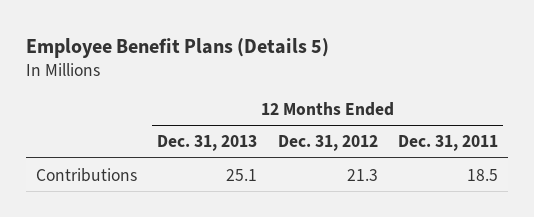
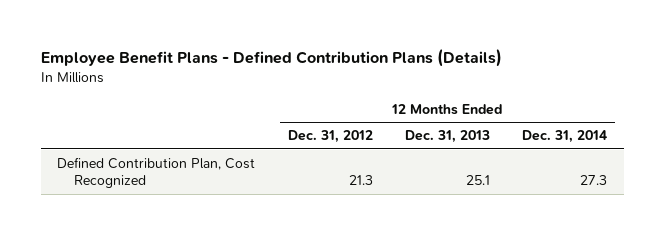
[25,37,329,58] Employee Benefit Plans (Details 5) -> [41,49,503,68] Employee Benefit Plans - Defined Contribution Plans (Details)
[398,135,499,152] Dec. 31, 2011 -> none
none -> [522,130,608,144] Dec. 31, 2014
[35,167,137,182] Contributions -> [57,156,256,189] Defined Contribution Plan, Cost Recognized

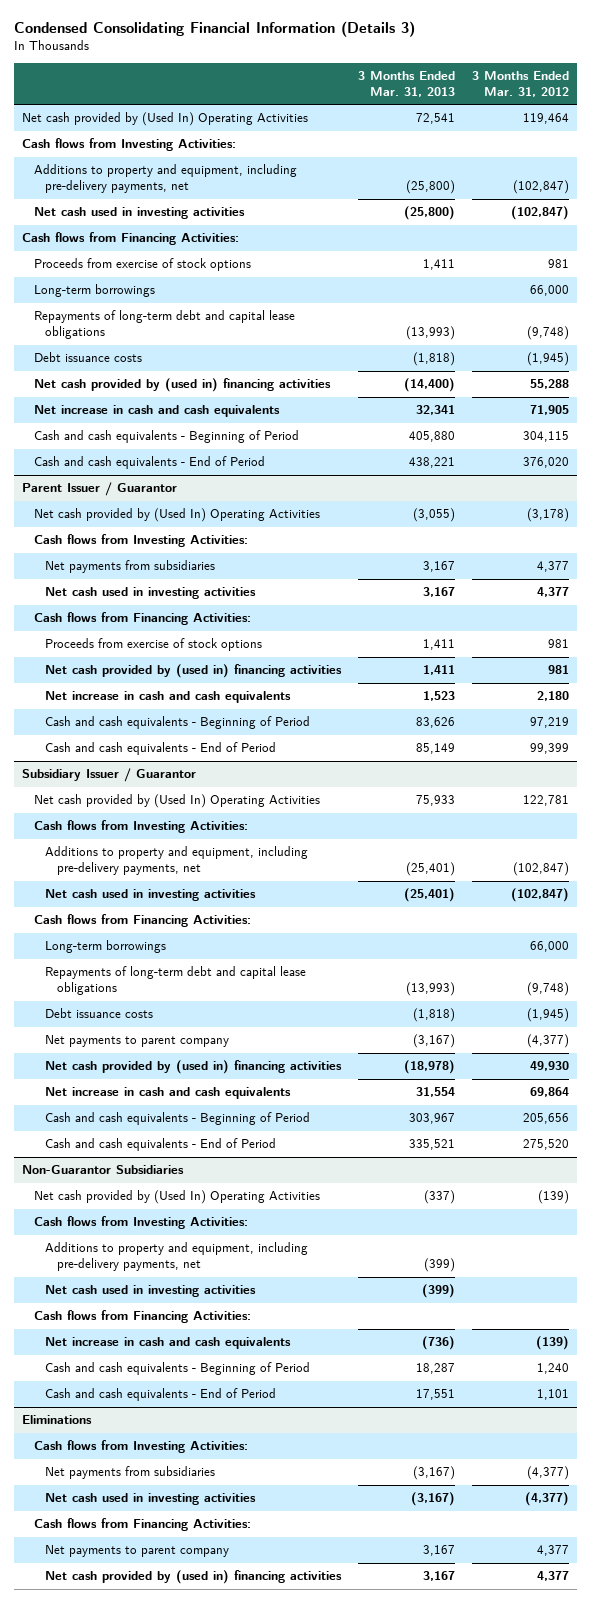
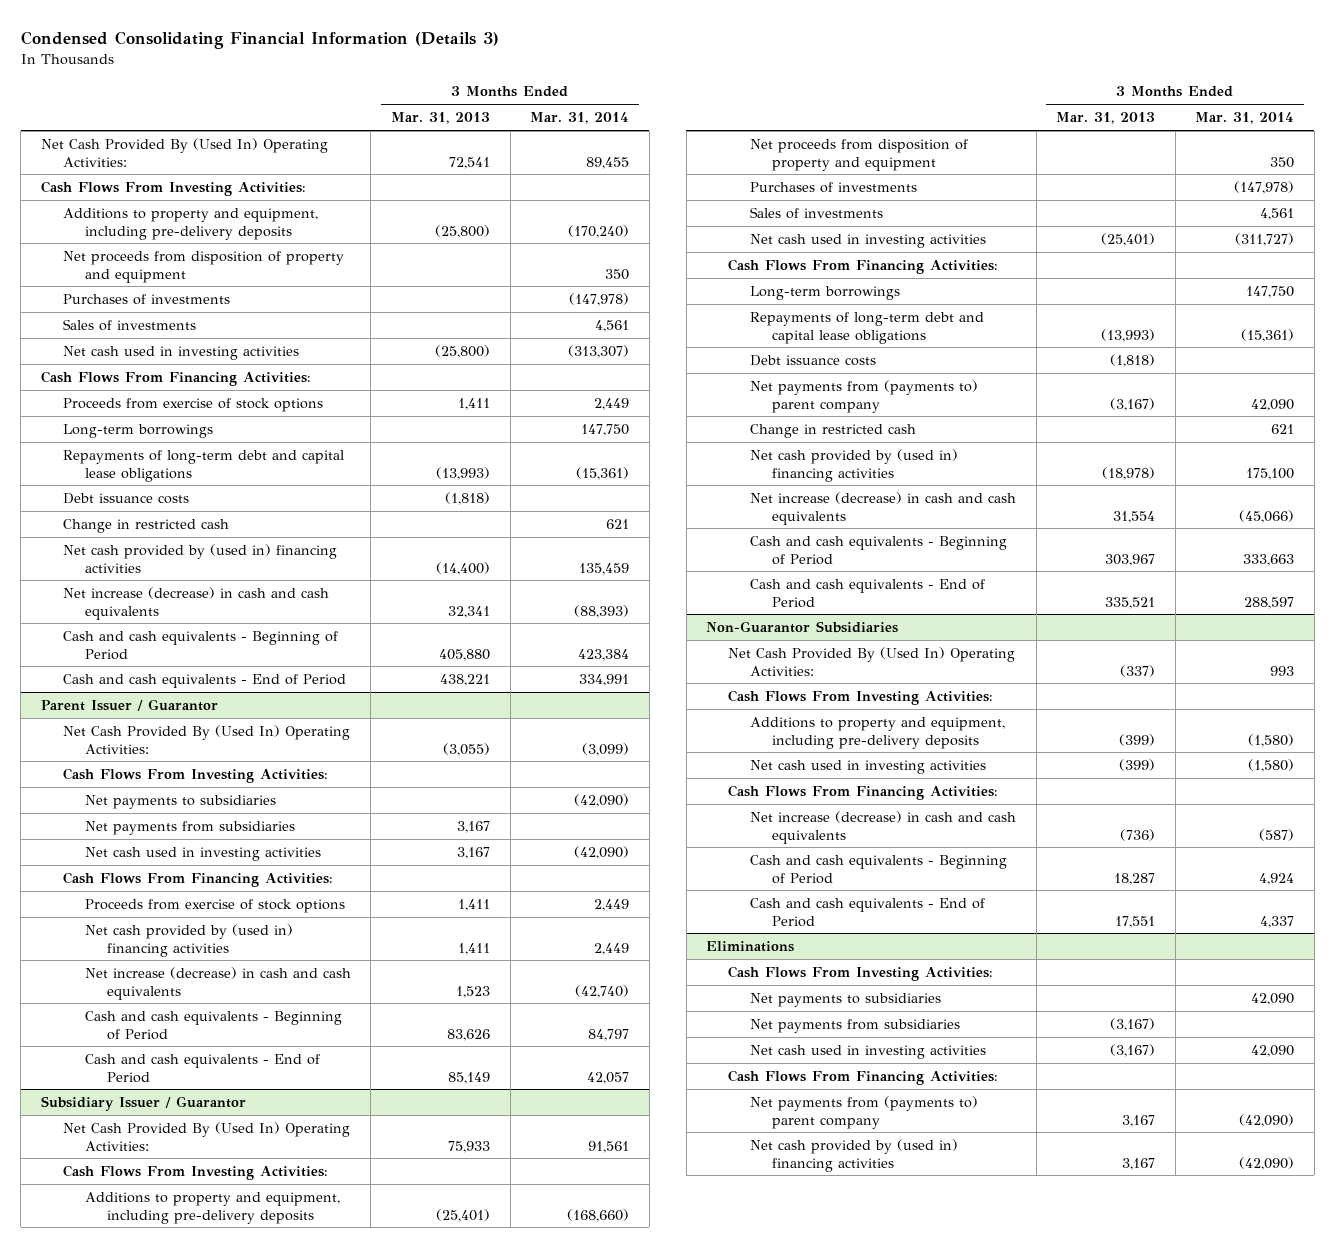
[471,70,569,97] 3 Months Ended Mar. 31, 2012 -> none
none -> [530,112,630,125] Mar. 31, 2014
[21,112,308,127] Net cash provided by (Used In) Operating Activities -> [41,138,329,167] Net Cash Provided By (Used In) Operating Activities:
[21,138,236,152] Cash flows from Investing Activities: -> [41,181,307,197] Cash Flows From Investing Activities:
[33,164,297,194] Additions to property and equipment, including pre-delivery payments, net -> [62,208,318,240] Additions to property and equipment, including pre-delivery deposits
none -> [62,251,344,283] Net proceeds from disposition of property and equipment
none -> [62,294,230,306] Purchases of investments
none -> [62,319,196,332] Sales of investments
[21,232,239,246] Cash flows from Financing Activities: -> [41,371,312,387] Cash Flows From Financing Activities:
none -> [62,519,229,534] Change in restricted cash
[33,405,280,418] Net increase in cash and cash equivalents -> [62,587,329,620] Net increase (decrease) in cash and cash equivalents
[33,508,320,523] Net cash provided by (Used In) Operating Activities -> [62,725,350,754] Net Cash Provided By (Used In) Operating Activities:
[33,534,248,548] Cash flows from Investing Activities: -> [62,768,328,784] Cash Flows From Investing Activities:
none -> [84,795,276,810] Net payments to subsidiaries
[33,612,251,626] Cash flows from Financing Activities: -> [62,872,333,888] Cash Flows From Financing Activities:
[45,691,292,704] Net increase in cash and cash equivalents -> [84,967,351,1000] Net increase (decrease) in cash and cash equivalents
[33,794,320,809] Net cash provided by (Used In) Operating Activities -> [62,1122,350,1151] Net Cash Provided By (Used In) Operating Activities:
[33,820,248,834] Cash flows from Investing Activities: -> [62,1165,328,1181] Cash Flows From Investing Activities:
[45,846,309,876] Additions to property and equipment, including pre-delivery payments, net -> [84,1192,340,1224] Additions to property and equipment, including pre-delivery deposits
none -> [749,139,968,171] Net proceeds from disposition of property and equipment
none -> [749,182,917,194] Purchases of investments
none -> [749,207,883,220] Sales of investments
[33,914,251,928] Cash flows from Financing Activities: -> [728,259,999,275] Cash Flows From Financing Activities:
[45,1035,230,1048] Net payments to parent company -> [749,380,978,413] Net payments from (payments to) parent company
none -> [749,424,916,439] Change in restricted cash
[45,1087,292,1100] Net increase in cash and cash equivalents -> [749,492,1016,525] Net increase (decrease) in cash and cash equivalents
[33,1190,320,1205] Net cash provided by (Used In) Operating Activities -> [728,647,1016,676] Net Cash Provided By (Used In) Operating Activities:
[33,1216,248,1230] Cash flows from Investing Activities: -> [728,690,994,706] Cash Flows From Investing Activities:
[45,1242,309,1272] Additions to property and equipment, including pre-delivery payments, net -> [749,717,1005,749] Additions to property and equipment, including pre-delivery deposits
[33,1310,251,1324] Cash flows from Financing Activities: -> [728,785,999,801] Cash Flows From Financing Activities:
[45,1337,292,1350] Net increase in cash and cash equivalents -> [749,811,1016,844] Net increase (decrease) in cash and cash equivalents
[33,1440,248,1454] Cash flows from Investing Activities: -> [728,966,994,982] Cash Flows From Investing Activities:
none -> [749,993,941,1008] Net payments to subsidiaries
[33,1518,251,1532] Cash flows from Financing Activities: -> [728,1070,999,1086] Cash Flows From Financing Activities:
[45,1545,230,1558] Net payments to parent company -> [749,1096,978,1129] Net payments from (payments to) parent company

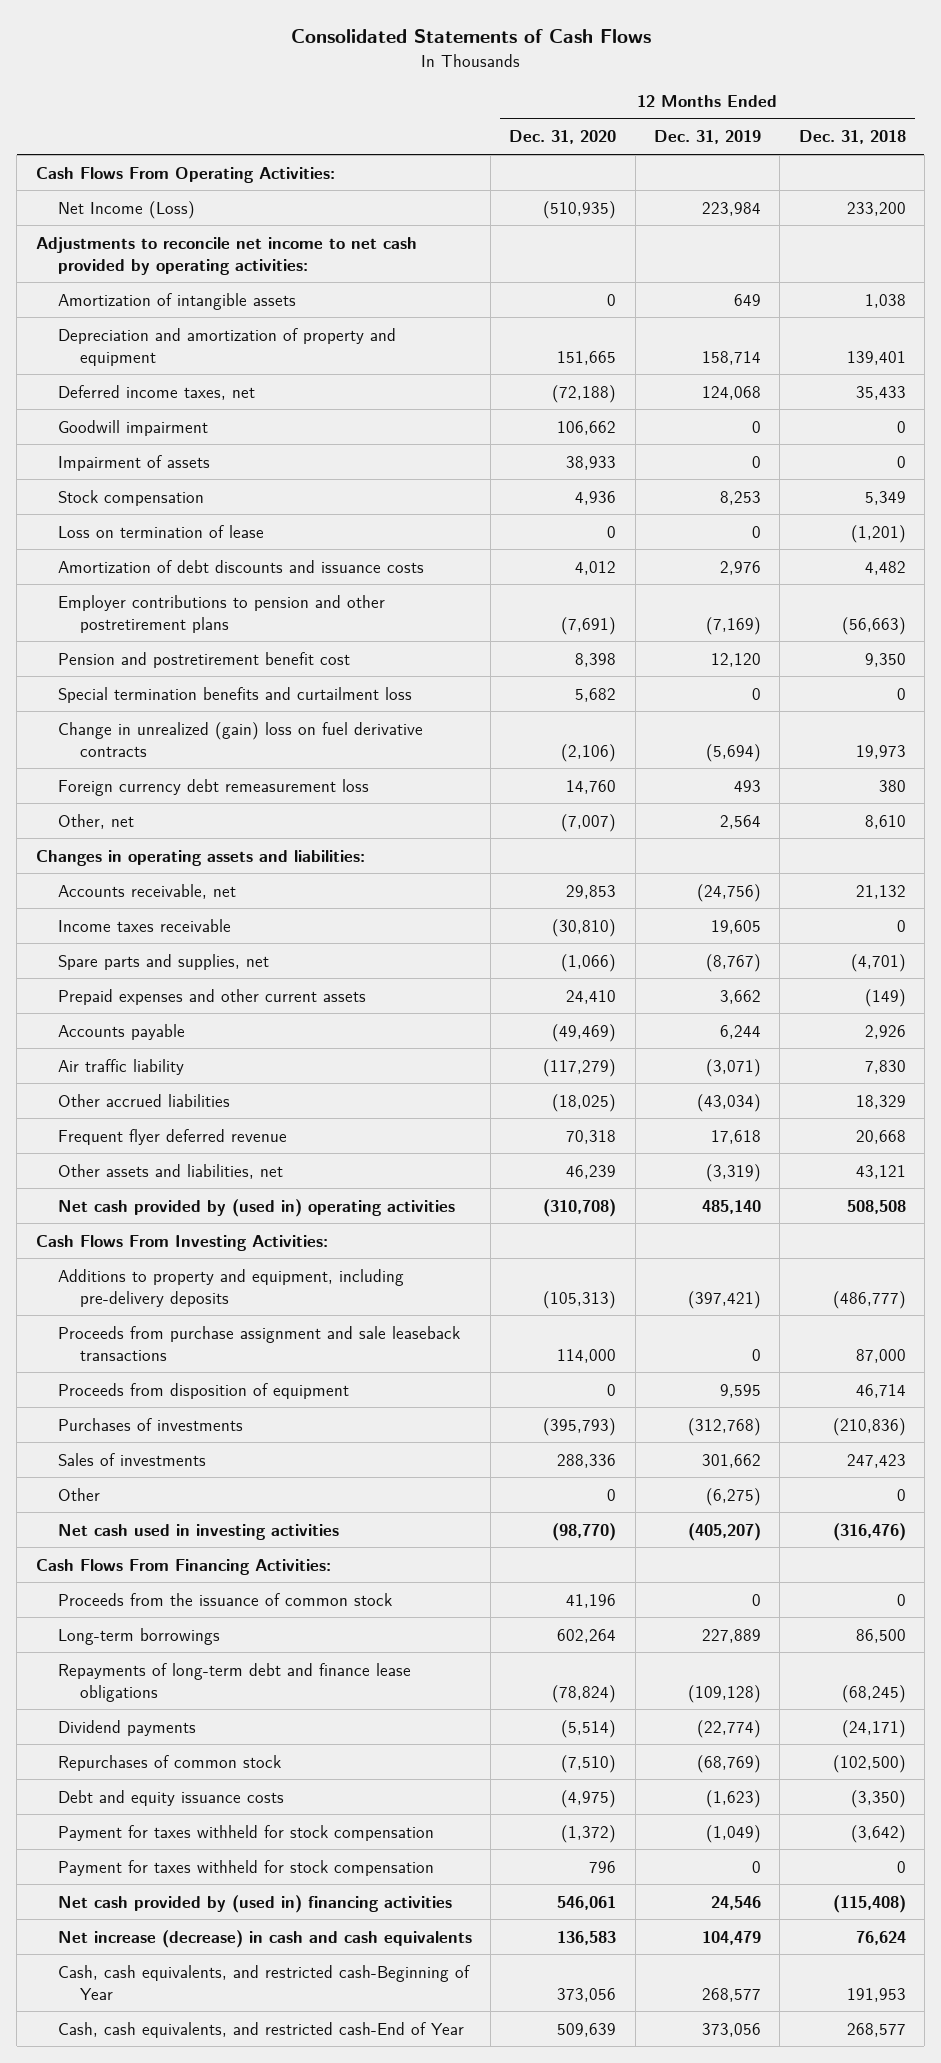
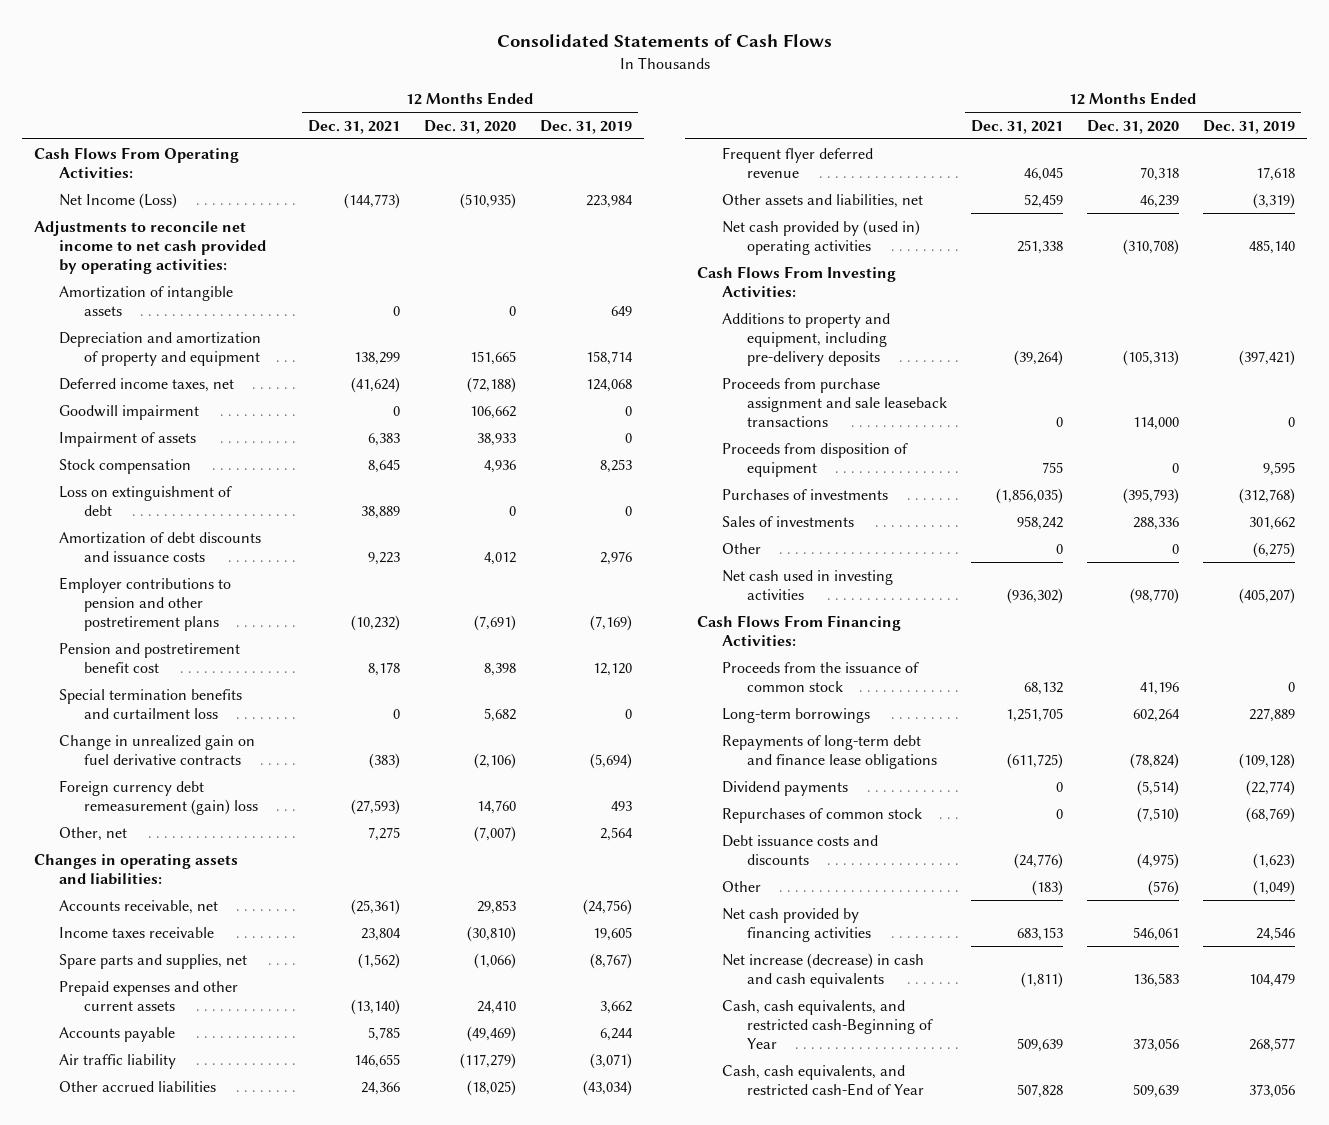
[798,130,906,145] Dec. 31, 2018 -> none
none -> [307,119,400,134] Dec. 31, 2021
[57,524,264,538] Loss on termination of lease -> none
none -> [58,485,232,516] Loss on extinguishment of debt
[57,721,423,757] Change in unrealized (gain) loss on fuel derivative contracts -> [58,734,255,765] Change in unrealized gain on fuel derivative contracts
[57,778,369,796] Foreign currency debt remeasurement loss -> [58,779,258,815] Foreign currency debt remeasurement (gain) loss
[57,1824,434,1841] Payment for taxes withheld for stock compensation -> none
[57,1859,434,1876] Payment for taxes withheld for stock compensation -> none
[57,1789,284,1806] Debt and equity issuance costs -> [721,834,878,865] Debt issuance costs and discounts
none -> [721,880,761,892] Other
[57,1894,452,1913] Net cash provided by (used in) financing activities -> [721,907,871,942] Net cash provided by financing activities

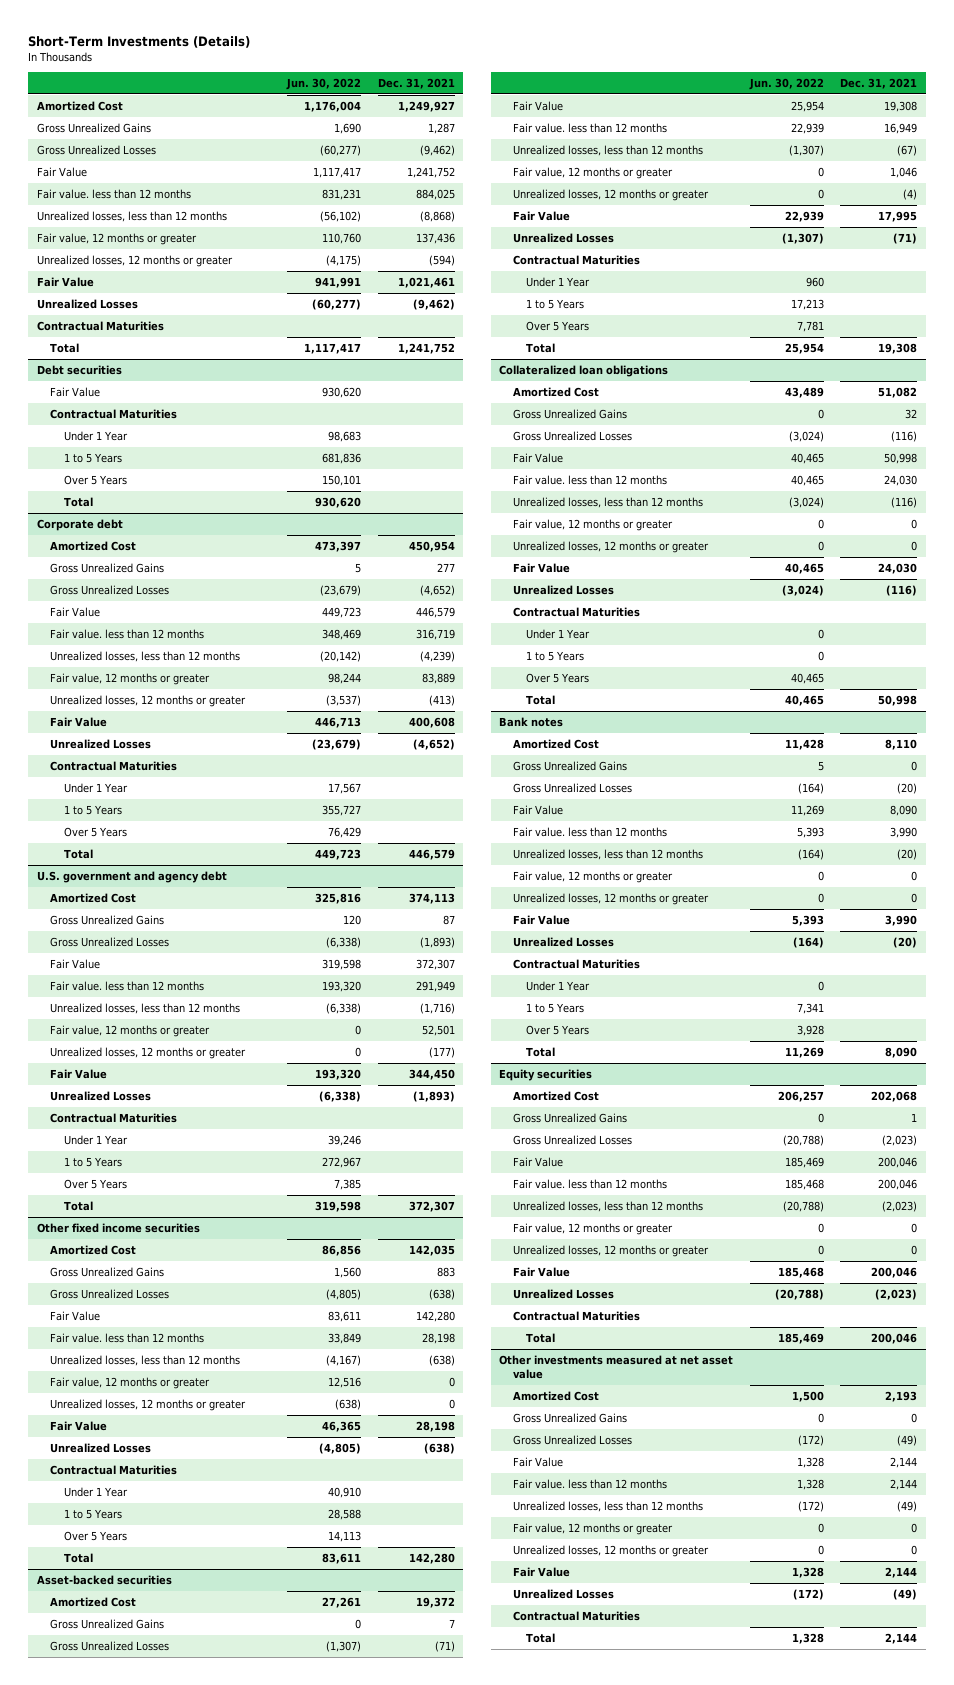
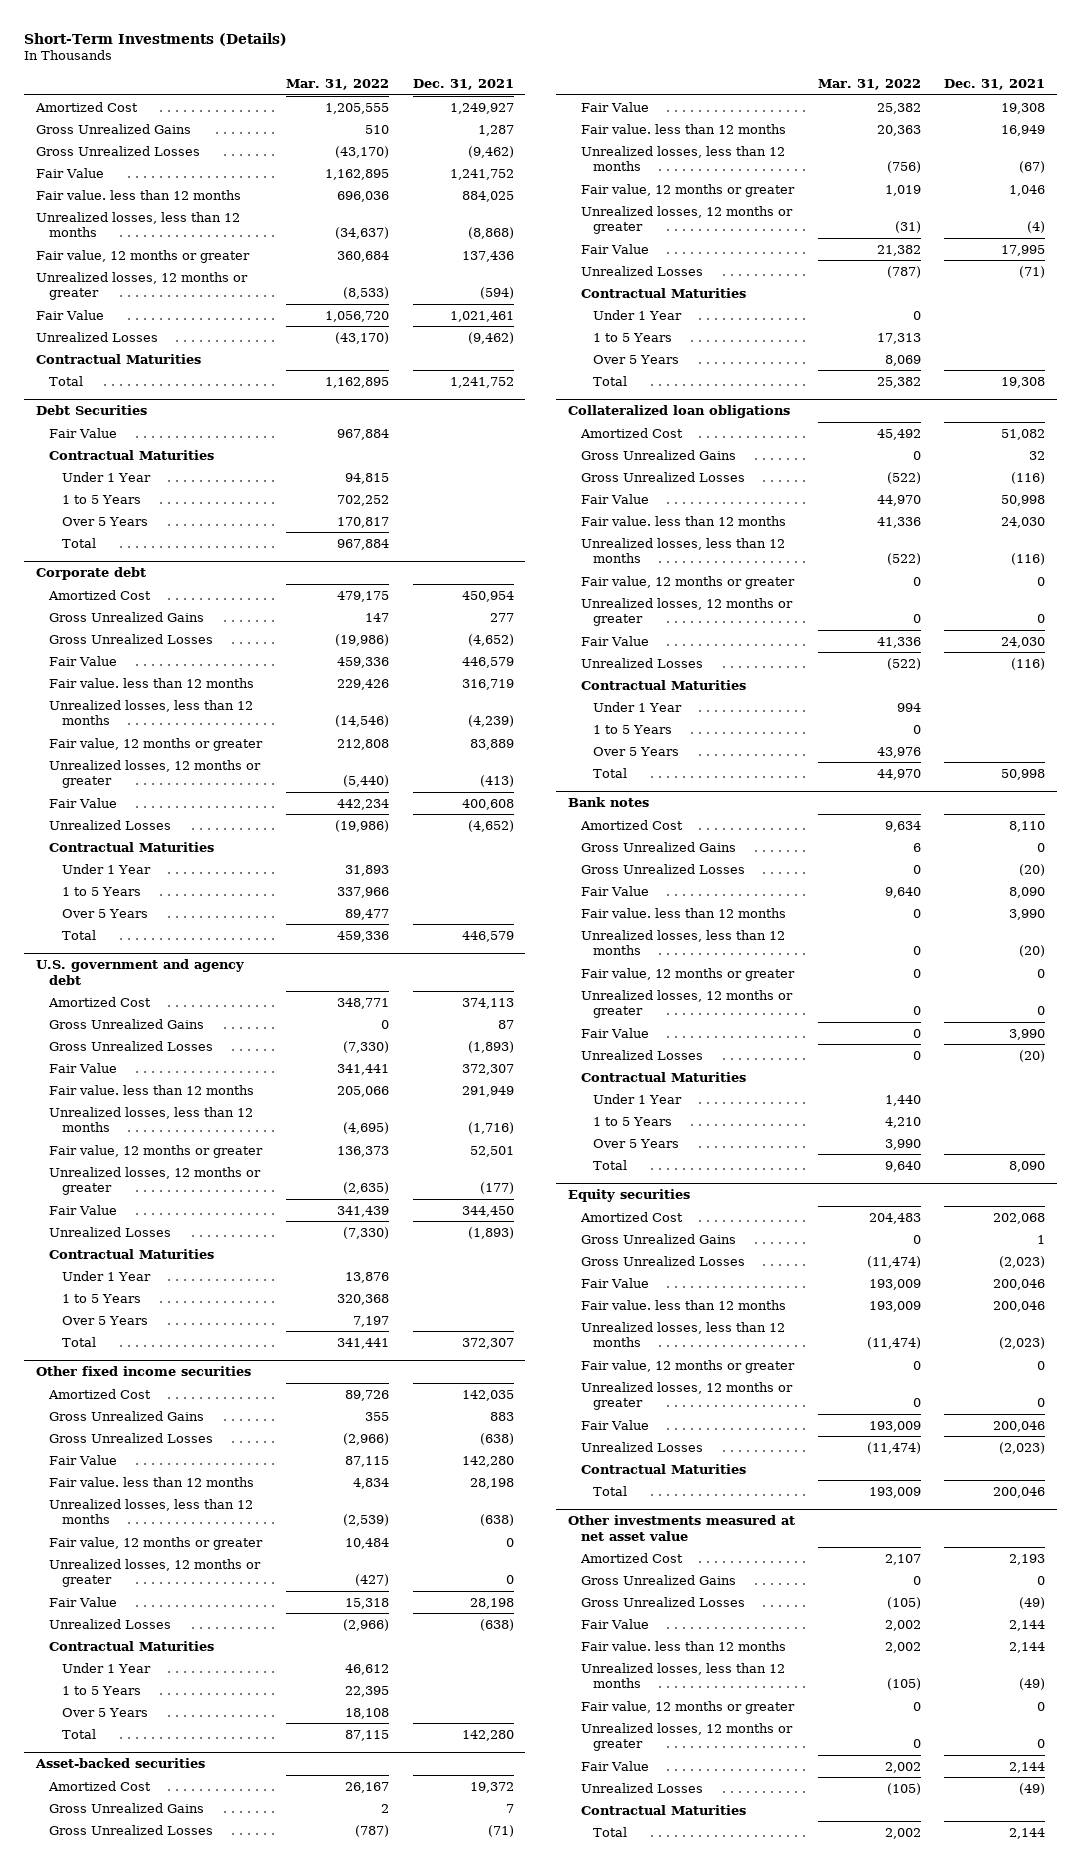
[286,77,362,90] Jun. 30, 2022 -> none
none -> [286,79,390,91] Mar. 31, 2022
[36,365,122,376] Debt securities -> [36,405,148,416] Debt Securities

